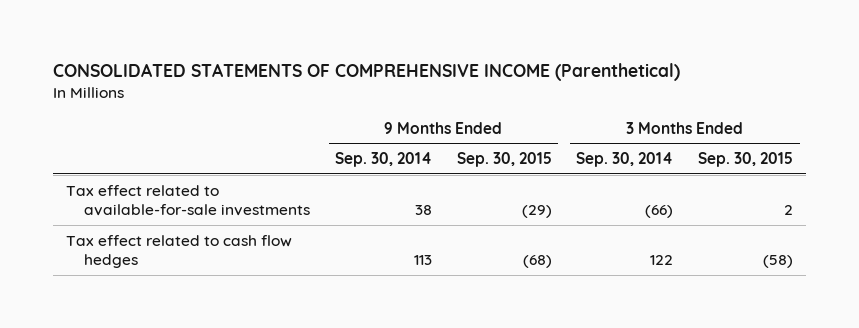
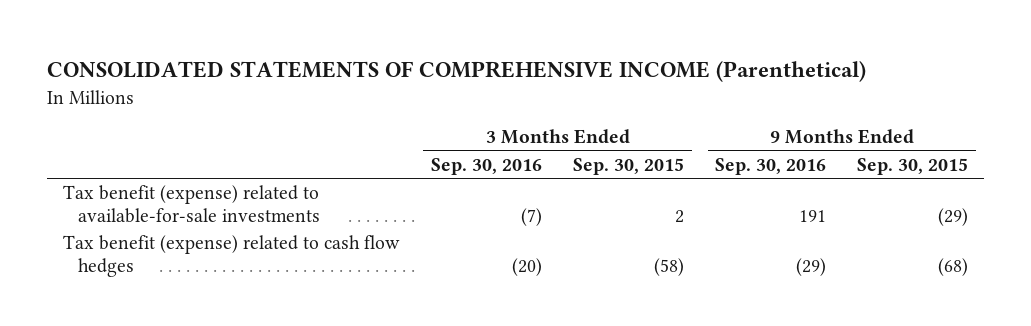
[334,152,432,168] Sep. 30, 2014 -> none
[576,152,674,168] Sep. 30, 2014 -> none
none -> [431,157,543,175] Sep. 30, 2016
none -> [715,157,827,175] Sep. 30, 2016
[65,184,310,217] Tax effect related to available-for-sale investments -> [62,185,321,223] Tax benefit (expense) related to available-for-sale investments
[65,234,292,269] Tax effect related to cash flow hedges -> [62,235,400,277] Tax benefit (expense) related to cash flow hedges

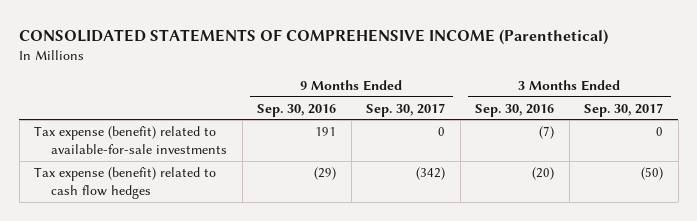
[573,157,685,175] Sep. 30, 2015 -> none
[857,157,969,175] Sep. 30, 2015 -> none
none -> [366,102,446,117] Sep. 30, 2017
none -> [584,102,664,117] Sep. 30, 2017
[62,185,321,223] Tax benefit (expense) related to available-for-sale investments -> [34,125,228,154] Tax expense (benefit) related to available-for-sale investments
[62,235,400,277] Tax benefit (expense) related to cash flow hedges -> [34,166,217,199] Tax expense (benefit) related to cash flow hedges

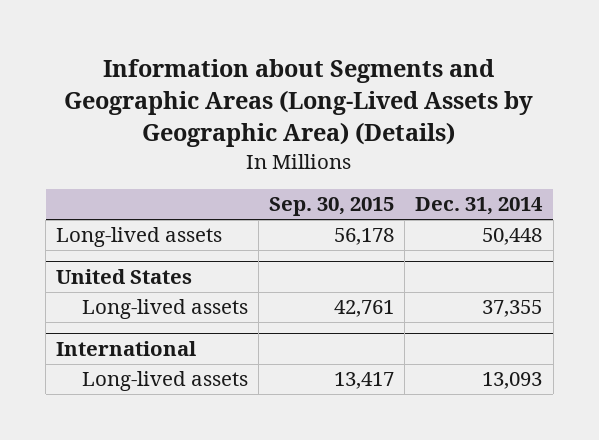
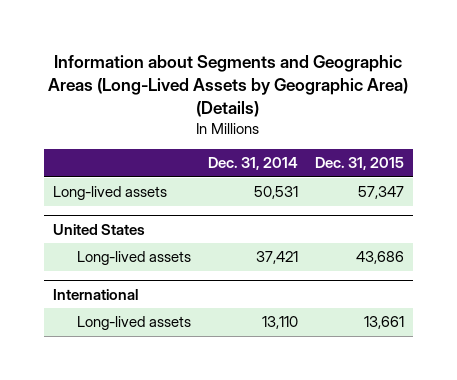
[268,197,394,217] Sep. 30, 2015 -> none
none -> [315,157,405,171] Dec. 31, 2015
[482,228,543,246] 50,448 -> [253,186,298,200] 50,531
[482,300,543,318] 37,355 -> [255,251,298,265] 37,421
[482,372,543,390] 13,093 -> [261,316,298,330] 13,110

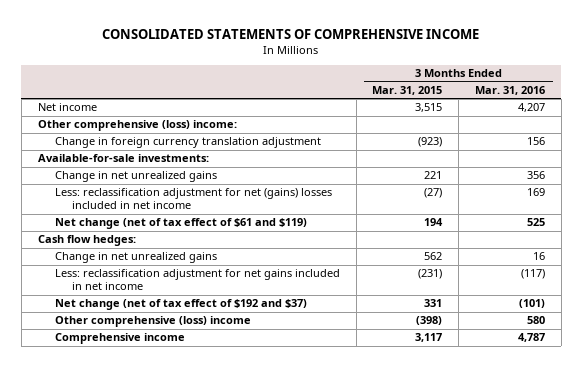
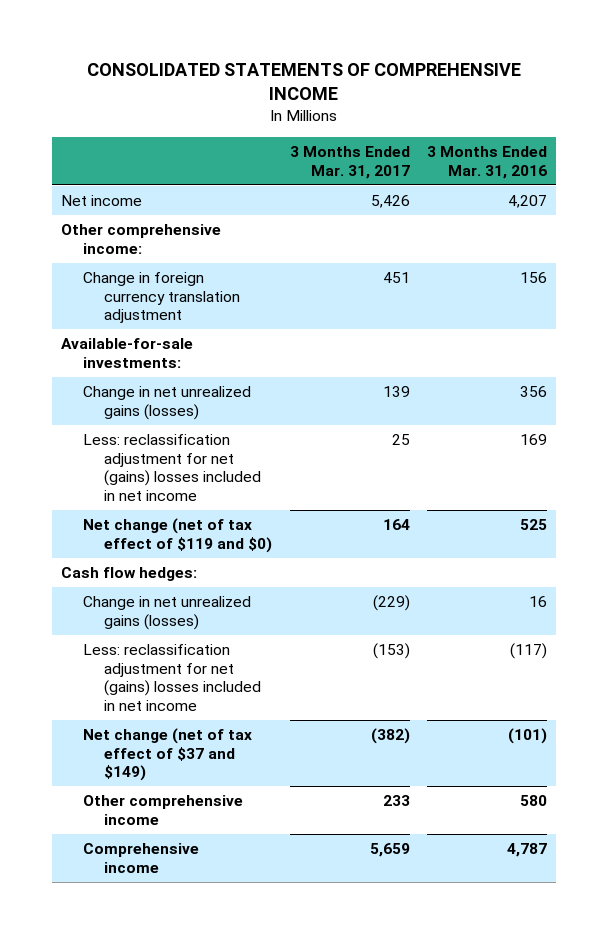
[372,85,443,95] Mar. 31, 2015 -> none
none -> [289,146,410,179] 3 Months Ended Mar. 31, 2017
[37,120,237,132] Other comprehensive (loss) income: -> [60,224,221,254] Other comprehensive income:
[55,171,218,183] Change in net unrealized gains -> [82,386,251,420] Change in net unrealized gains (losses)
[55,218,308,230] Net change (net of tax effect of $61 and $119) -> [82,518,273,553] Net change (net of tax effect of $119 and $0)
[55,252,218,264] Change in net unrealized gains -> [82,596,251,630] Change in net unrealized gains (losses)
[55,269,341,291] Less: reclassification adjustment for net gains included in net income -> [82,644,262,711] Less: reclassification adjustment for net (gains) losses included in net income
[55,299,308,311] Net change (net of tax effect of $192 and $37) -> [82,728,252,782] Net change (net of tax effect of $37 and $149)
[55,316,252,328] Other comprehensive (loss) income -> [82,795,243,825] Other comprehensive income

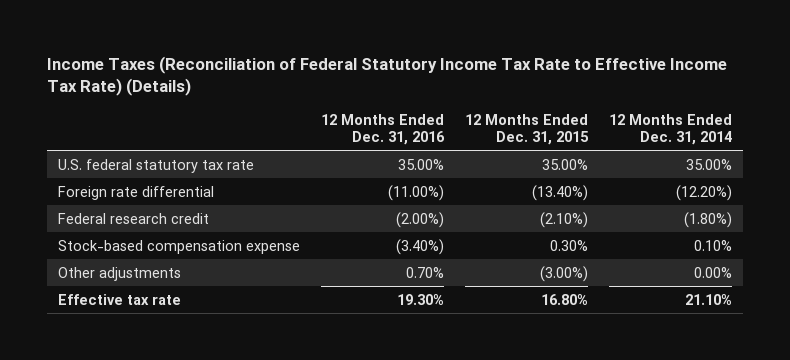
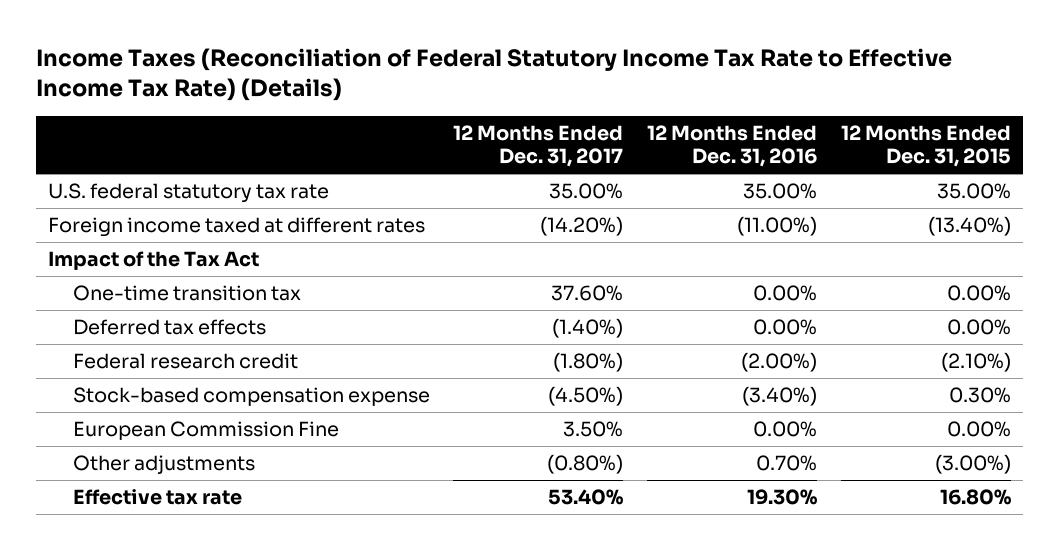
[609,114,733,145] 12 Months Ended Dec. 31, 2014 -> none
none -> [453,125,624,168] 12 Months Ended Dec. 31, 2017
[57,185,214,200] Foreign rate differential -> [47,217,425,238] Foreign income taxed at different rates
none -> [47,251,259,271] Impact of the Tax Act
none -> [72,285,301,302] One-time transition tax
none -> [72,319,266,336] Deferred tax effects
none -> [72,421,339,441] European Commission Fine

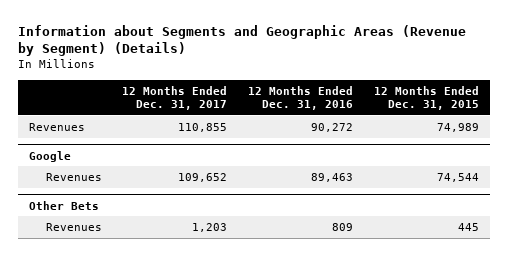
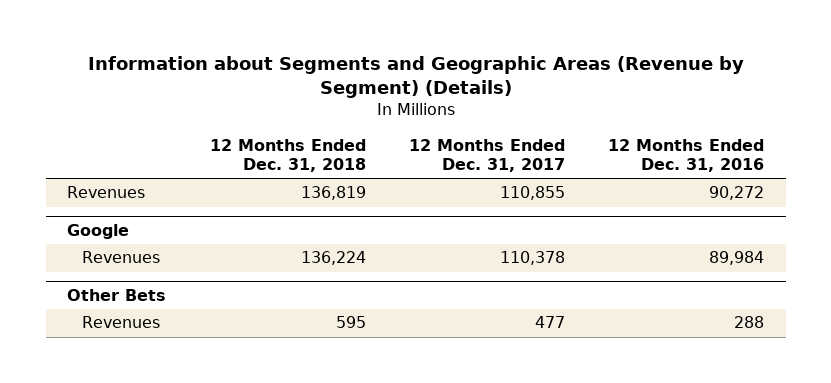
[374,85,480,111] 12 Months Ended Dec. 31, 2015 -> none
none -> [209,138,366,173] 12 Months Ended Dec. 31, 2018
[178,172,228,182] 109,652 -> [499,251,565,266] 110,378
[311,172,354,182] 89,463 -> [709,251,765,266] 89,984
[192,222,228,232] 1,203 -> [534,316,565,329] 477
[332,222,354,231] 809 -> [734,316,765,329] 288

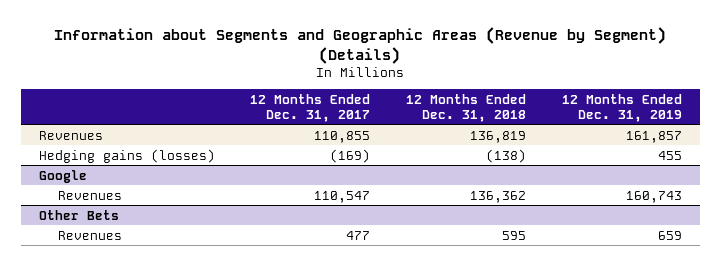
[608,138,765,173] 12 Months Ended Dec. 31, 2016 -> none
none -> [561,93,682,122] 12 Months Ended Dec. 31, 2019
none -> [38,148,215,163] Hedging gains (losses)
[300,251,366,266] 136,224 -> [470,190,527,203] 136,362
[499,251,565,266] 110,378 -> [314,190,371,203] 110,547

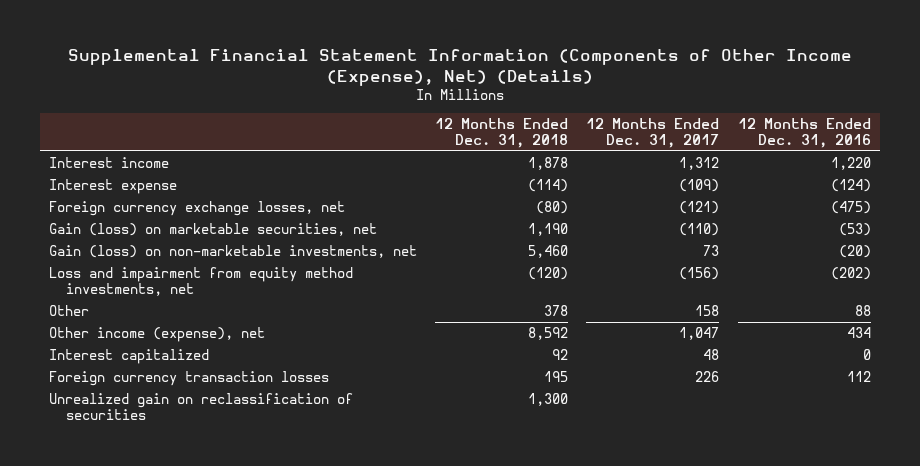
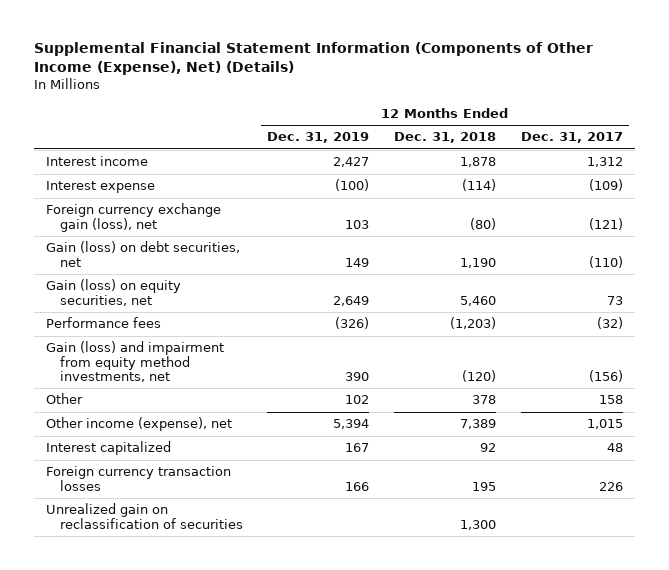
[737,117,871,149] 12 Months Ended Dec. 31, 2016 -> none
none -> [267,132,370,144] Dec. 31, 2019
[49,200,346,216] Foreign currency exchange losses, net -> [46,203,222,232] Foreign currency exchange gain (loss), net
[49,222,378,236] Gain (loss) on marketable securities, net -> [46,241,241,267] Gain (loss) on debt securities, net
[49,244,418,258] Gain (loss) on non-marketable investments, net -> [46,279,182,306] Gain (loss) on equity securities, net
none -> [46,317,162,329] Performance fees
[49,266,354,297] Loss and impairment from equity method investments, net -> [46,341,225,383] Gain (loss) and impairment from equity method investments, net
[528,326,569,340] 8,592 -> [460,419,497,430] 7,389
[679,326,720,340] 1,047 -> [586,419,623,430] 1,015

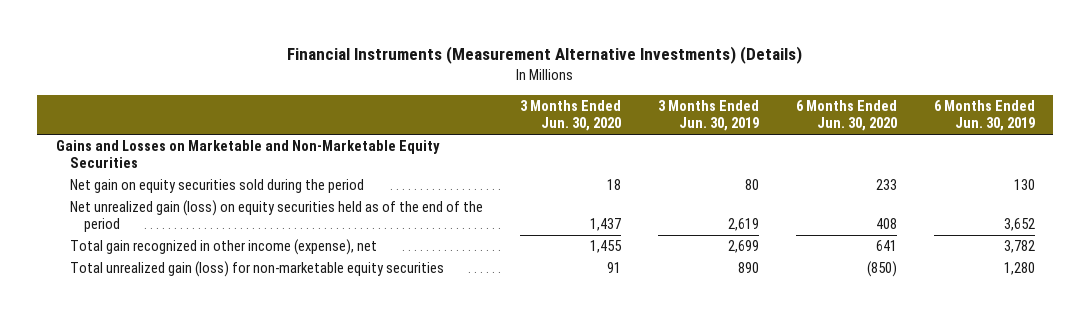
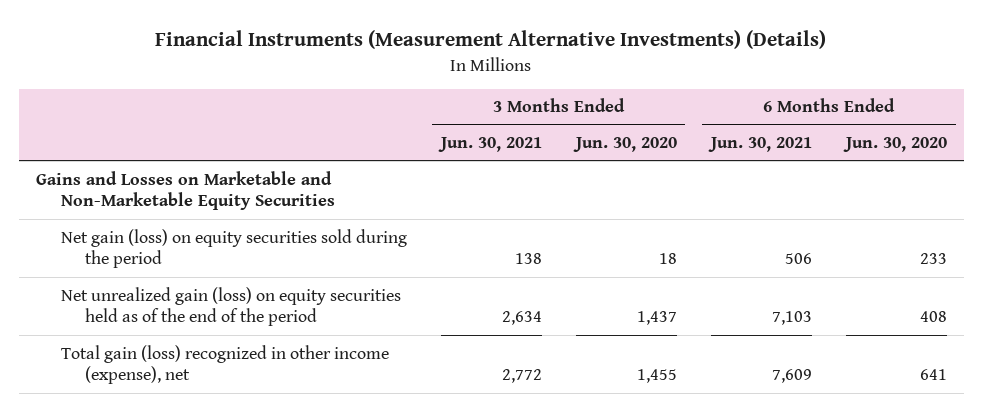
[657,100,759,132] 3 Months Ended Jun. 30, 2019 -> none
[933,100,1035,132] 6 Months Ended Jun. 30, 2019 -> none
none -> [437,136,542,152] Jun. 30, 2021
none -> [708,136,813,152] Jun. 30, 2021
[69,179,364,194] Net gain on equity securities sold during the period -> [60,228,407,269] Net gain (loss) on equity securities sold during the period
[69,261,444,278] Total unrealized gain (loss) for non-marketable equity securities -> none
[69,239,377,256] Total gain recognized in other income (expense), net -> [60,344,389,385] Total gain (loss) recognized in other income (expense), net

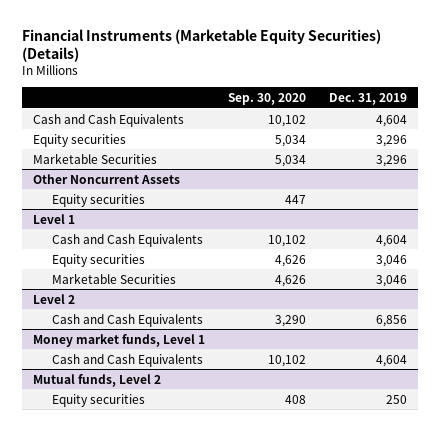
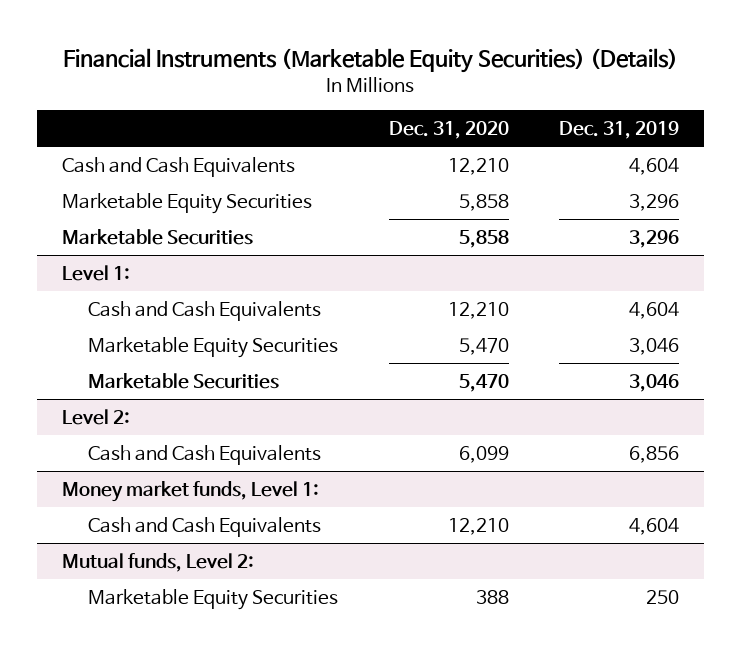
[228,92,307,105] Sep. 30, 2020 -> none
none -> [388,121,509,140] Dec. 31, 2020
[33,133,127,147] Equity securities -> [61,192,312,214] Marketable Equity Securities
[33,173,181,184] Other Noncurrent Assets -> none
[52,193,146,207] Equity securities -> none
[33,213,76,224] Level 1 -> [61,264,130,281] Level 1:
[52,253,146,267] Equity securities -> [88,336,339,358] Marketable Equity Securities
[33,293,76,304] Level 2 -> [61,408,130,425] Level 2:
[33,333,206,347] Money market funds, Level 1 -> [61,480,319,502] Money market funds, Level 1:
[33,373,162,387] Mutual funds, Level 2 -> [61,552,254,572] Mutual funds, Level 2:
[52,393,146,407] Equity securities -> [88,588,339,610] Marketable Equity Securities

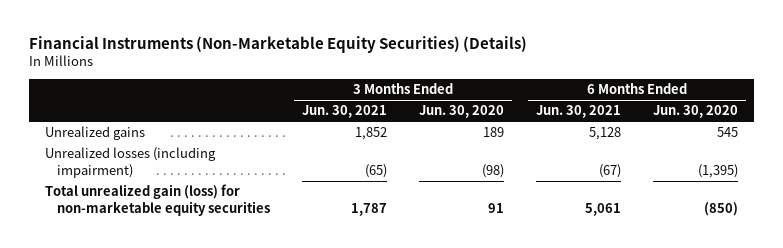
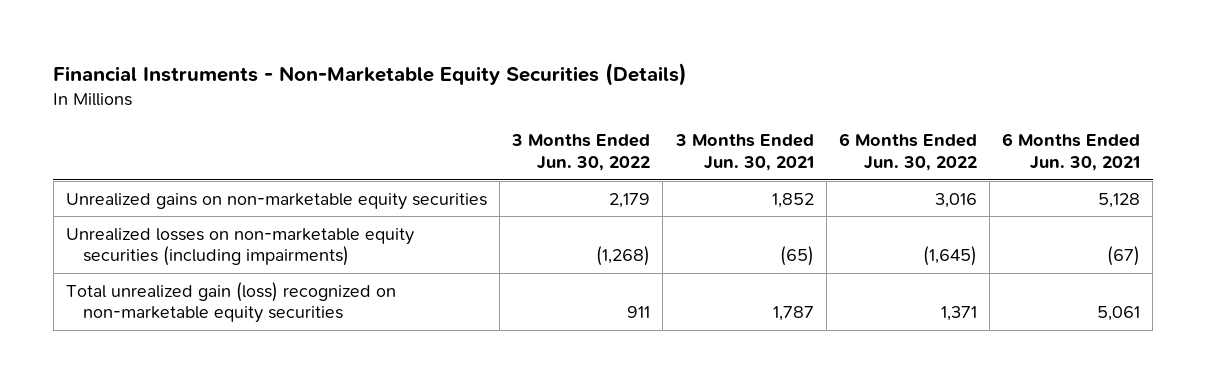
[28,35,527,53] Financial Instruments (Non-Marketable Equity Securities) (Details) -> [53,62,688,86] Financial Instruments - Non-Marketable Equity Securities (Details)
[418,105,504,119] Jun. 30, 2020 -> none
[653,105,739,119] Jun. 30, 2020 -> none
none -> [511,134,651,172] 3 Months Ended Jun. 30, 2022
none -> [838,133,977,172] 6 Months Ended Jun. 30, 2022
[44,126,145,141] Unrealized gains -> [65,192,487,210] Unrealized gains on non-marketable equity securities
[44,147,216,178] Unrealized losses (including impairment) -> [65,227,414,267] Unrealized losses on non-marketable equity securities (including impairments)
[44,184,270,216] Total unrealized gain (loss) for non-marketable equity securities -> [65,281,396,324] Total unrealized gain (loss) recognized on non-marketable equity securities

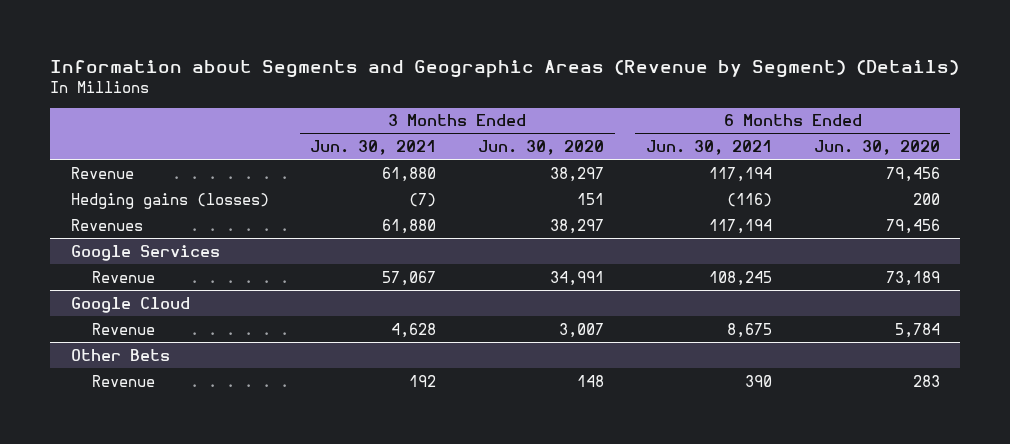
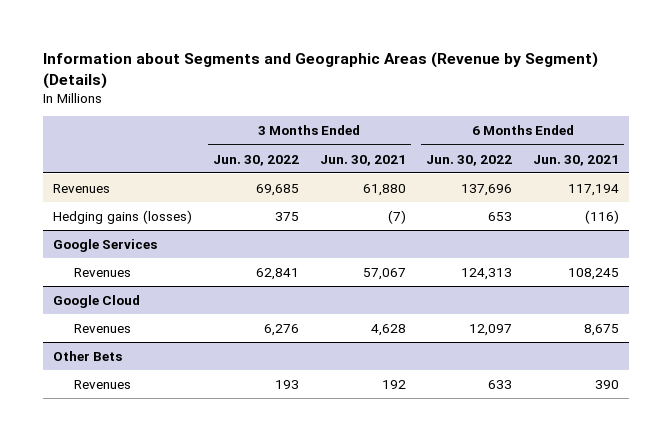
[478,140,605,156] Jun. 30, 2020 -> none
[813,140,940,156] Jun. 30, 2020 -> none
none -> [212,154,299,166] Jun. 30, 2022
none -> [426,154,513,166] Jun. 30, 2022
[70,166,134,179] Revenue -> none
[70,192,269,209] Hedging gains (losses) -> [53,209,193,224] Hedging gains (losses)
[92,270,156,283] Revenue -> [74,267,132,277] Revenues
[92,322,156,335] Revenue -> [74,323,132,333] Revenues
[92,374,156,387] Revenue -> [74,379,132,389] Revenues

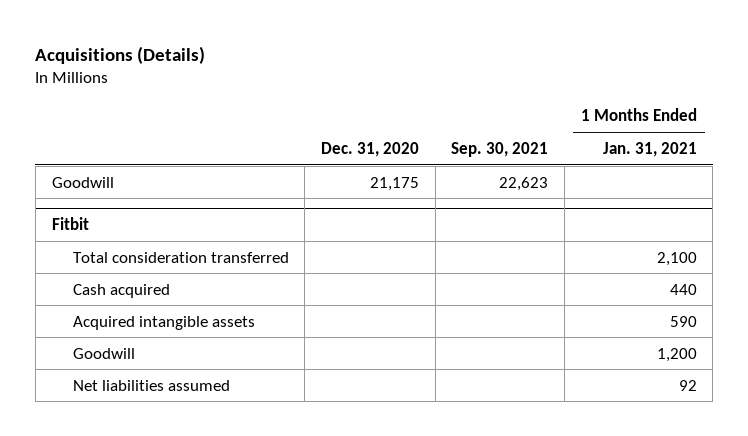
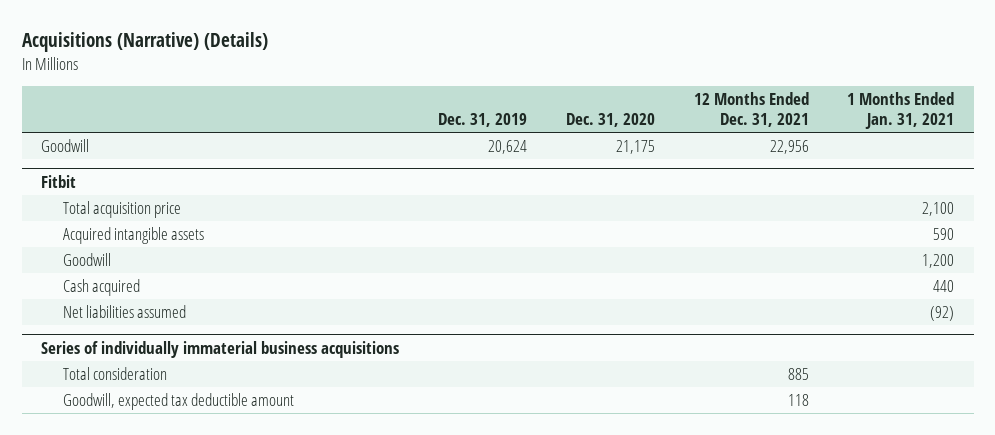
[35,46,206,65] Acquisitions (Details) -> [21,32,268,53] Acquisitions (Narrative) (Details)
[451,141,549,157] Sep. 30, 2021 -> none
none -> [437,112,527,127] Dec. 31, 2019
none -> [693,92,809,127] 12 Months Ended Dec. 31, 2021
[72,251,289,263] Total consideration transferred -> [62,201,181,219] Total acquisition price
[72,283,170,298] Cash acquired -> [62,279,140,297] Cash acquired
[678,379,697,391] 92 -> [930,306,955,322] (92)
none -> [41,340,400,358] Series of individually immaterial business acquisitions
none -> [62,367,167,381] Total consideration
none -> [62,393,294,411] Goodwill, expected tax deductible amount

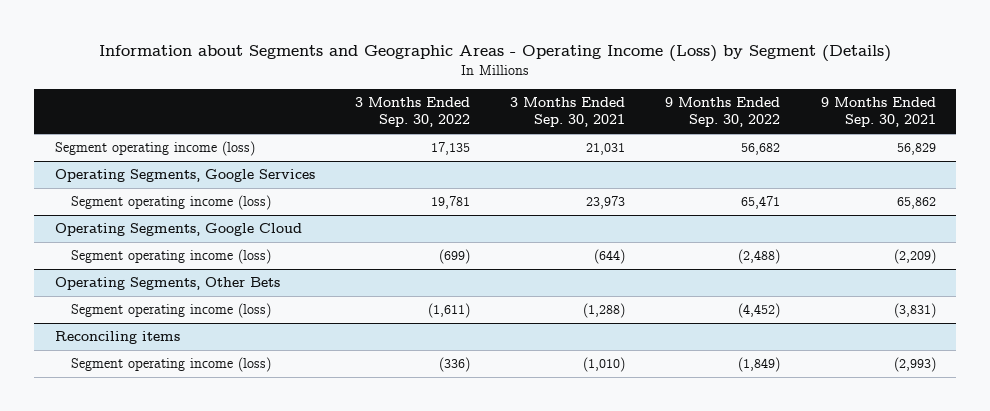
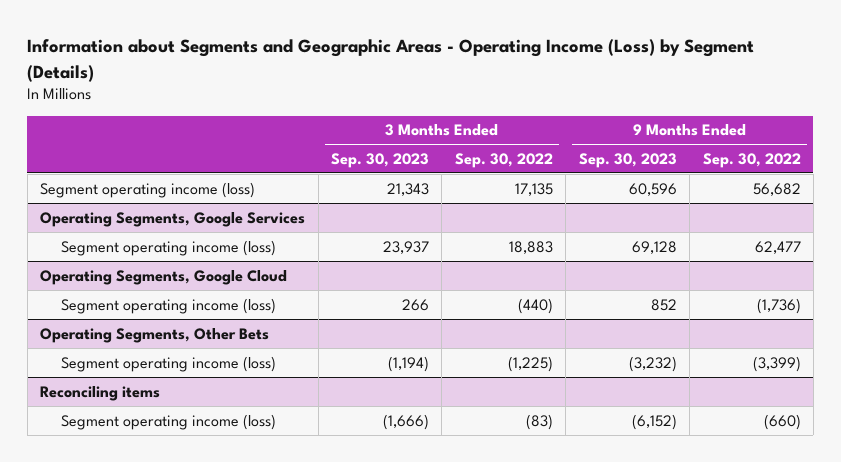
[510,97,626,128] 3 Months Ended Sep. 30, 2021 -> none
[820,97,936,128] 9 Months Ended Sep. 30, 2021 -> none
none -> [331,152,430,168] Sep. 30, 2023
none -> [578,152,677,168] Sep. 30, 2023
[430,196,470,210] 19,781 -> [508,240,553,254] 18,883
[741,196,781,210] 65,471 -> [754,240,801,254] 62,477
[438,249,470,265] (699) -> [517,297,553,314] (440)
[738,249,781,265] (2,488) -> [756,297,801,314] (1,736)
[427,303,470,319] (1,611) -> [507,355,553,372] (1,225)
[738,303,781,319] (4,452) -> [752,355,801,372] (3,399)
[438,357,470,373] (336) -> [525,413,553,430] (83)
[738,357,781,373] (1,849) -> [763,413,801,430] (660)

